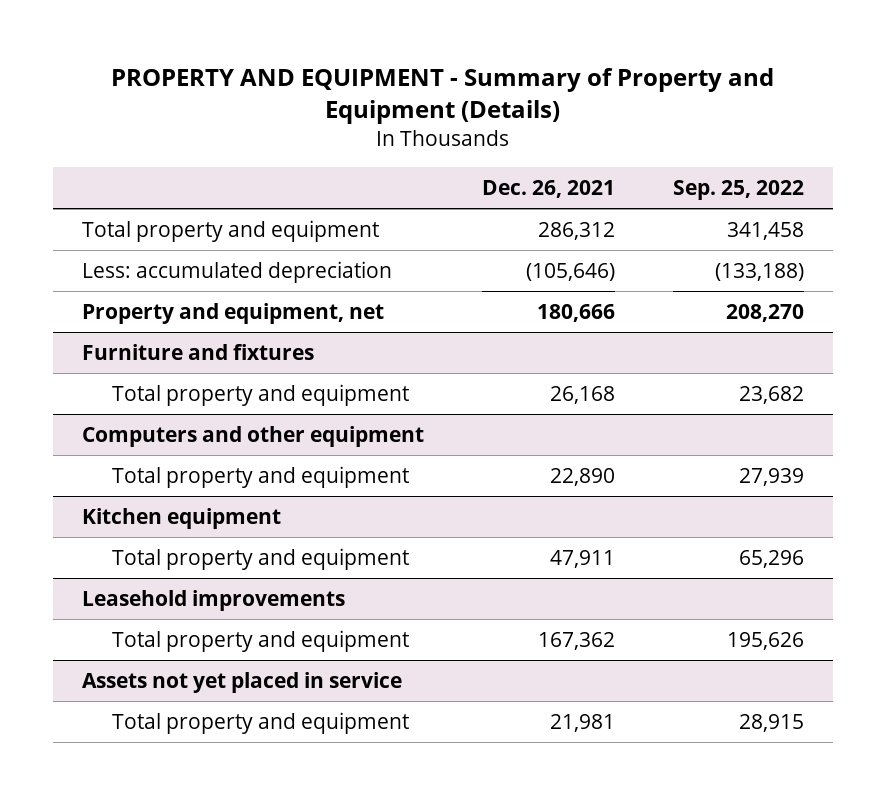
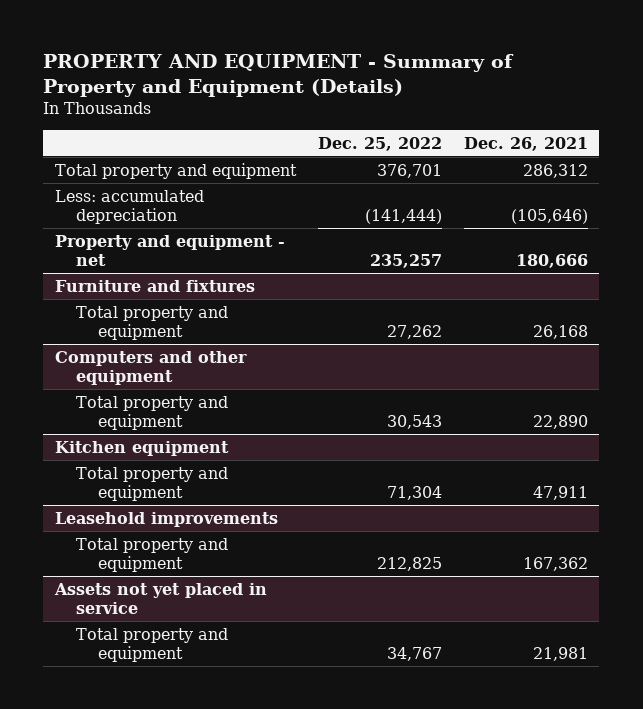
[672,180,804,201] Sep. 25, 2022 -> none
none -> [317,136,442,151] Dec. 25, 2022
[81,302,384,324] Property and equipment, net -> [54,234,285,267] Property and equipment - net

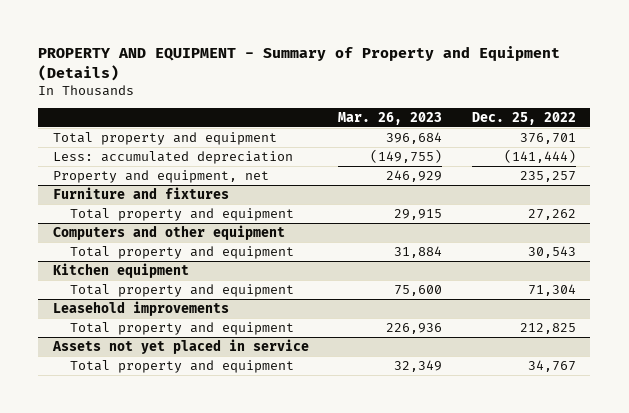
[464,136,589,151] Dec. 26, 2021 -> none
none -> [338,111,443,125] Mar. 26, 2023
[54,234,285,267] Property and equipment - net -> [52,170,269,184] Property and equipment, net

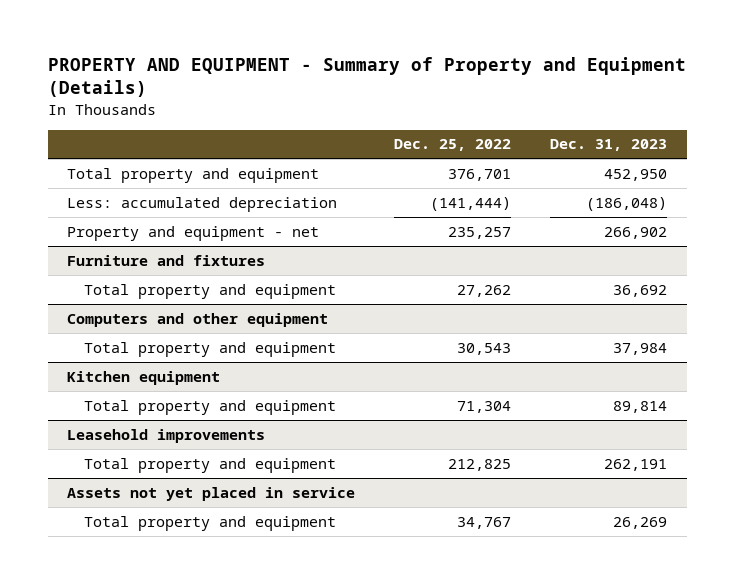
[338,111,443,125] Mar. 26, 2023 -> none
none -> [550,139,668,152] Dec. 31, 2023
[52,170,269,184] Property and equipment, net -> [67,225,320,241] Property and equipment - net

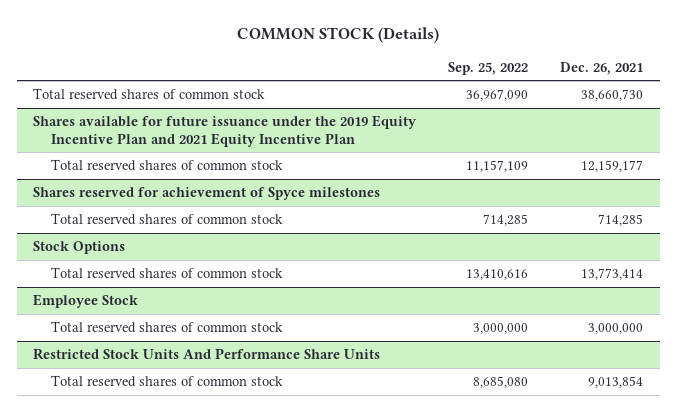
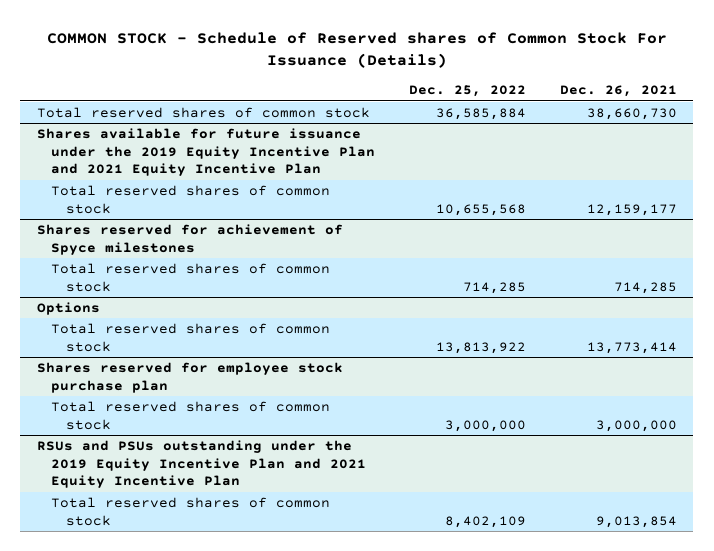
[237,27,440,44] COMMON STOCK (Details) -> [46,31,667,68] COMMON STOCK - Schedule of Reserved shares of Common Stock For Issuance (Details)
[448,61,529,75] Sep. 25, 2022 -> none
none -> [408,85,526,98] Dec. 25, 2022
[32,241,125,255] Stock Options -> [36,301,100,315] Options
[32,294,138,309] Employee Stock -> [36,361,343,393] Shares reserved for employee stock purchase plan
[32,348,380,361] Restricted Stock Units And Performance Share Units -> [36,439,367,489] RSUs and PSUs outstanding under the 2019 Equity Incentive Plan and 2021 Equity Incentive Plan

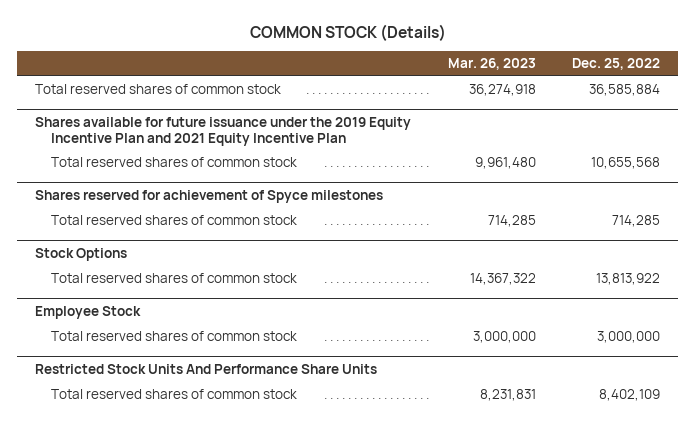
[46,31,667,68] COMMON STOCK - Schedule of Reserved shares of Common Stock For Issuance (Details) -> [249,23,446,41] COMMON STOCK (Details)
[559,85,677,98] Dec. 26, 2021 -> none
none -> [447,58,536,71] Mar. 26, 2023
[36,301,100,315] Options -> [35,248,128,262] Stock Options
[36,361,343,393] Shares reserved for employee stock purchase plan -> [35,306,142,320] Employee Stock
[36,439,367,489] RSUs and PSUs outstanding under the 2019 Equity Incentive Plan and 2021 Equity Incentive Plan -> [35,364,378,375] Restricted Stock Units And Performance Share Units

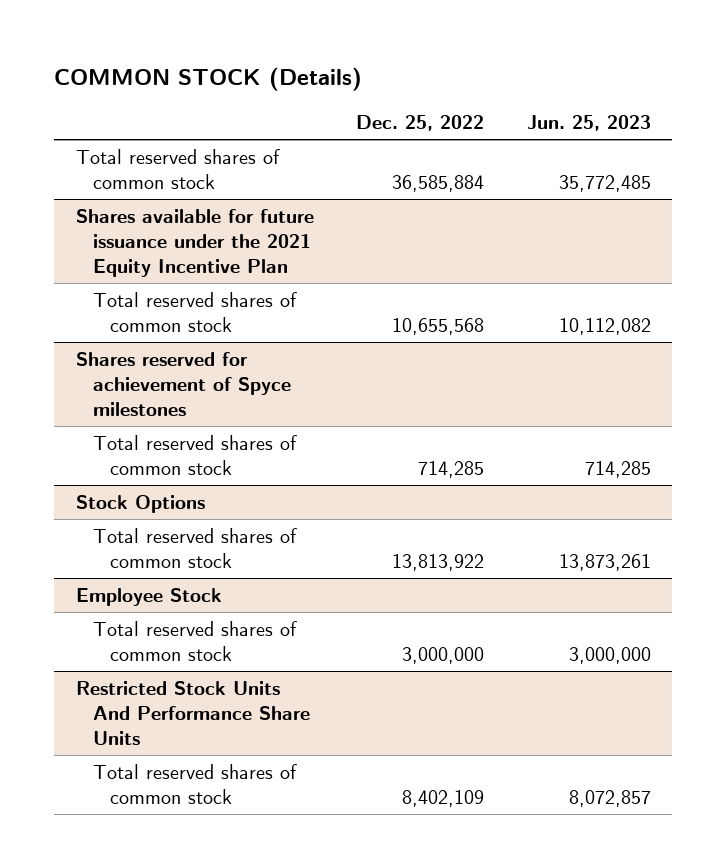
[447,58,536,71] Mar. 26, 2023 -> none
none -> [526,114,651,131] Jun. 25, 2023
[35,117,412,146] Shares available for future issuance under the 2019 Equity Incentive Plan and 2021 Equity Incentive Plan -> [75,208,314,277] Shares available for future issuance under the 2021 Equity Incentive Plan

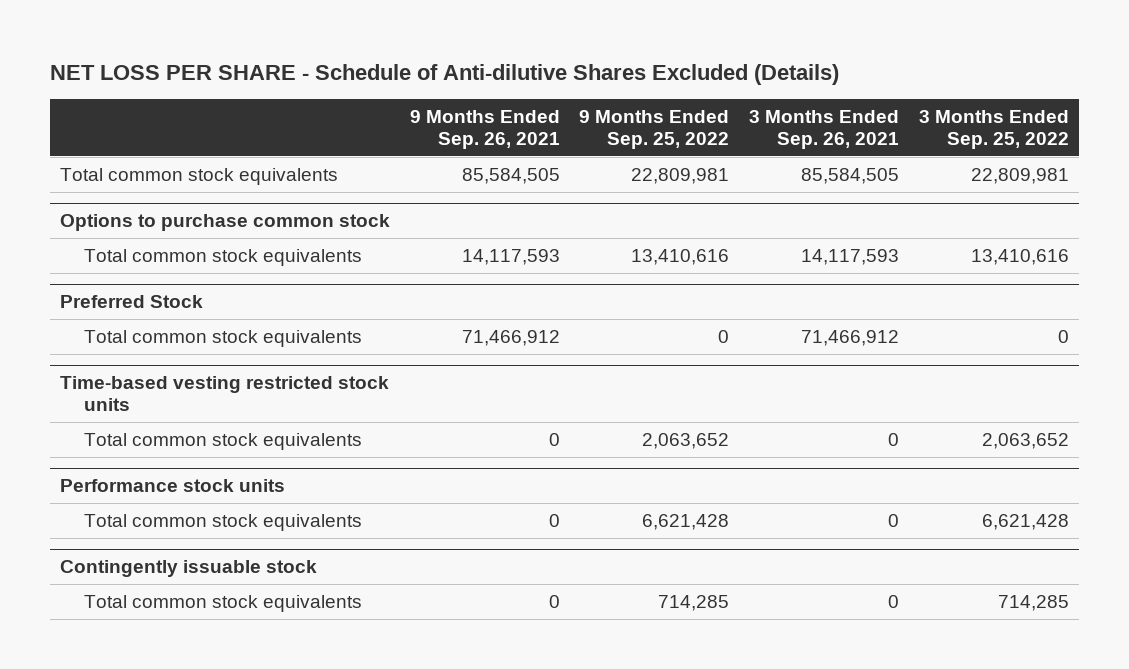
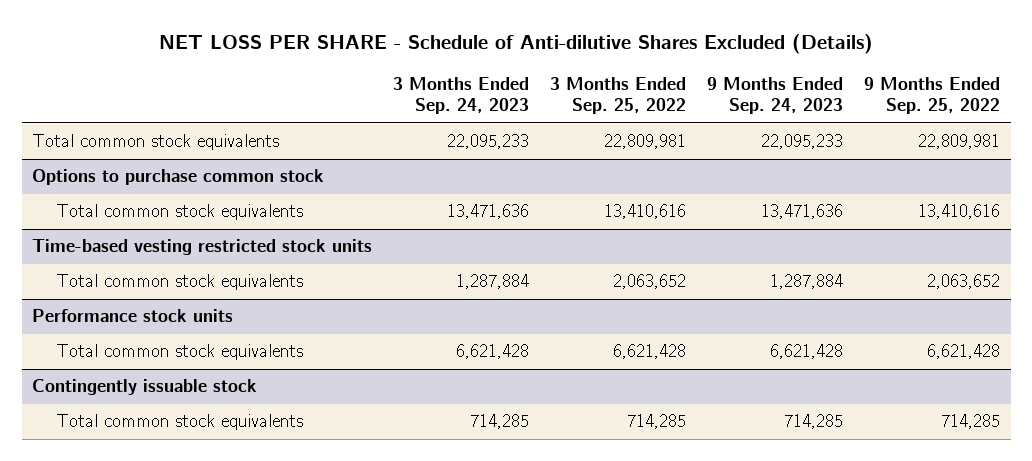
[409,109,560,149] 9 Months Ended Sep. 26, 2021 -> none
[749,109,900,149] 3 Months Ended Sep. 26, 2021 -> none
none -> [393,76,530,115] 3 Months Ended Sep. 24, 2023
none -> [707,76,844,115] 9 Months Ended Sep. 24, 2023
[60,295,204,309] Preferred Stock -> none
[84,330,363,348] Total common stock equivalents -> none

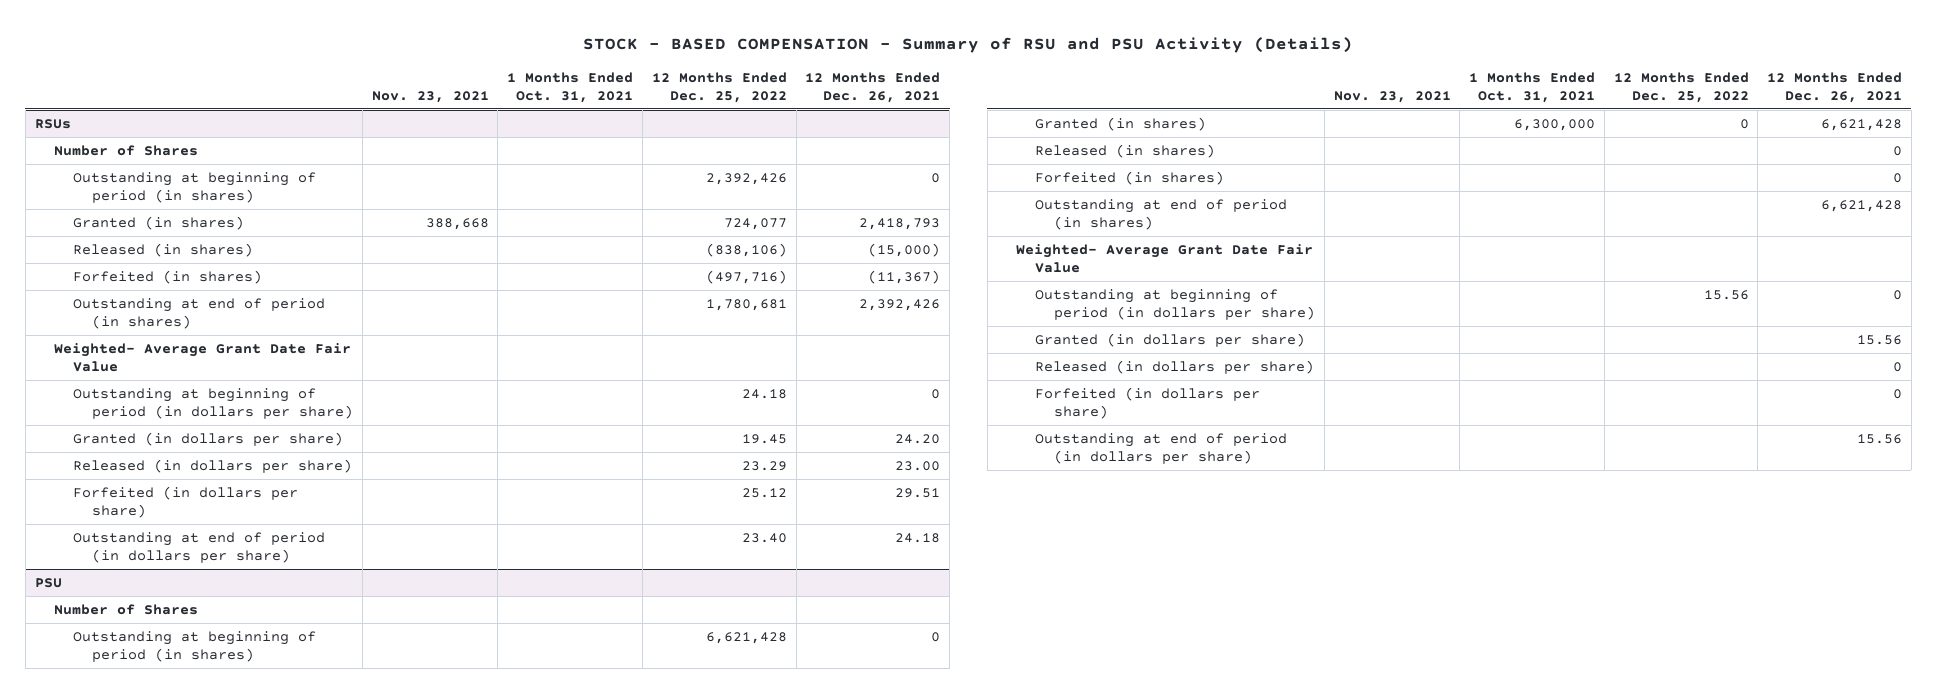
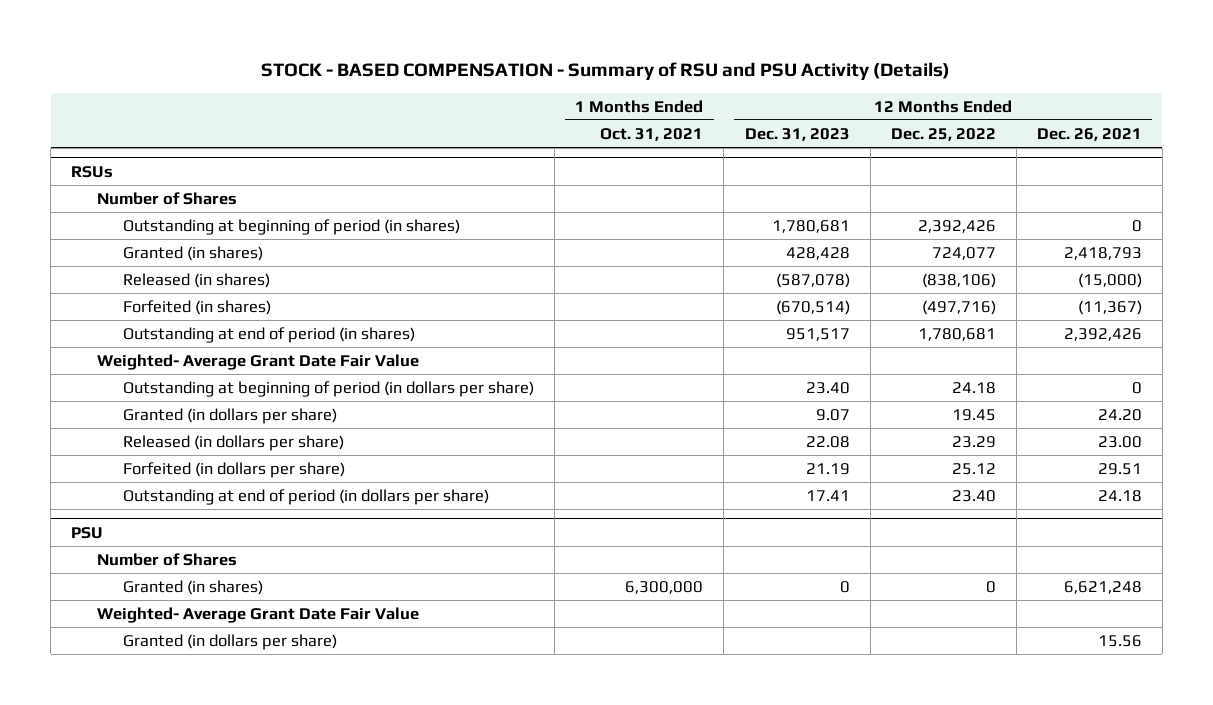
[371,90,489,103] Nov. 23, 2021 -> none
none -> [744,127,850,141] Dec. 31, 2023
[72,630,316,662] Outstanding at beginning of period (in shares) -> none
[1034,143,1215,158] Released (in shares) -> none
[1034,170,1224,185] Forfeited (in shares) -> none
[1034,198,1287,230] Outstanding at end of period (in shares) -> none
[1821,118,1903,131] 6,621,428 -> [1063,581,1142,595] 6,621,248
[1034,288,1315,320] Outstanding at beginning of period (in dollars per share) -> none
[1034,359,1314,374] Released (in dollars per share) -> none
[1034,386,1260,419] Forfeited (in dollars per share) -> none
[1034,432,1287,464] Outstanding at end of period (in dollars per share) -> none

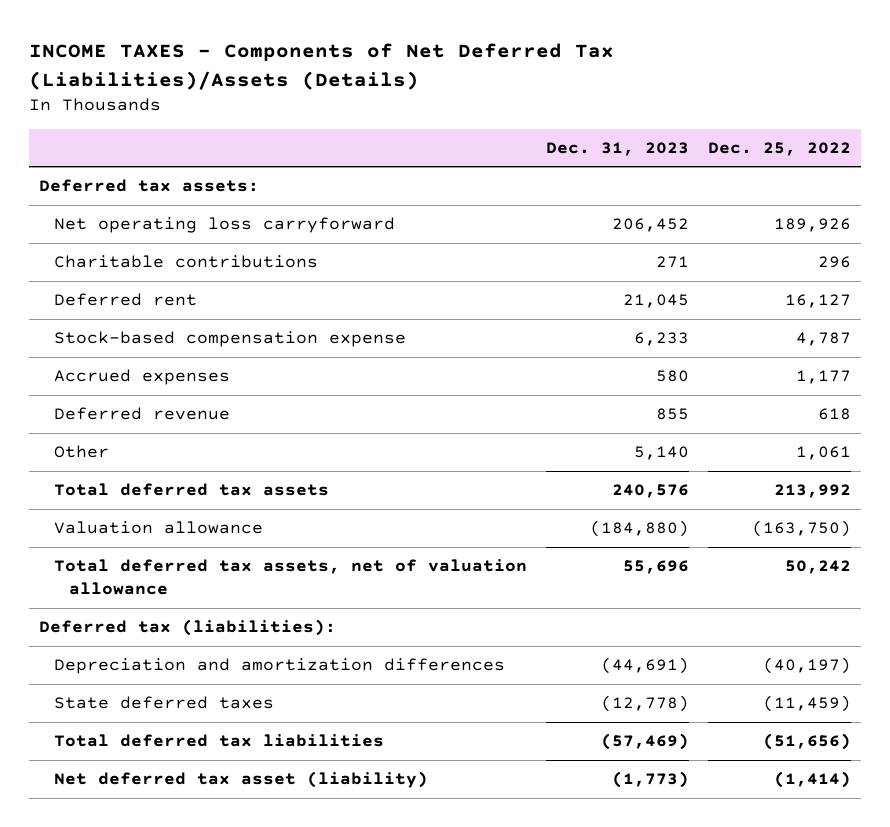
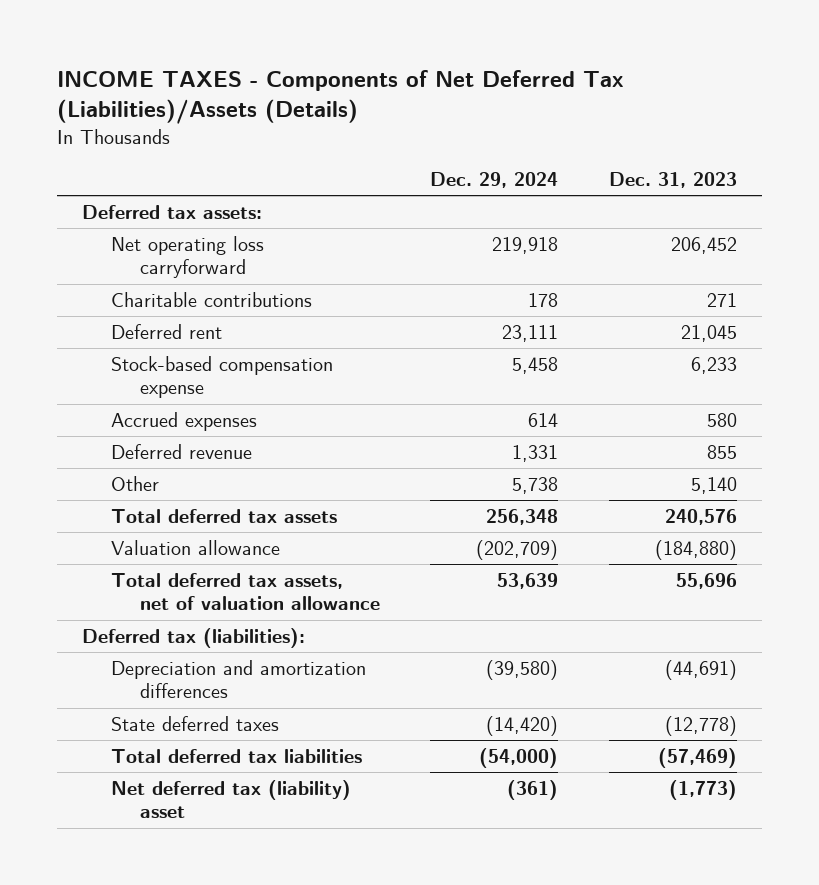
[708,141,852,156] Dec. 25, 2022 -> none
none -> [430,172,559,189] Dec. 29, 2024
[53,771,428,789] Net deferred tax asset (liability) -> [111,779,352,819] Net deferred tax (liability) asset

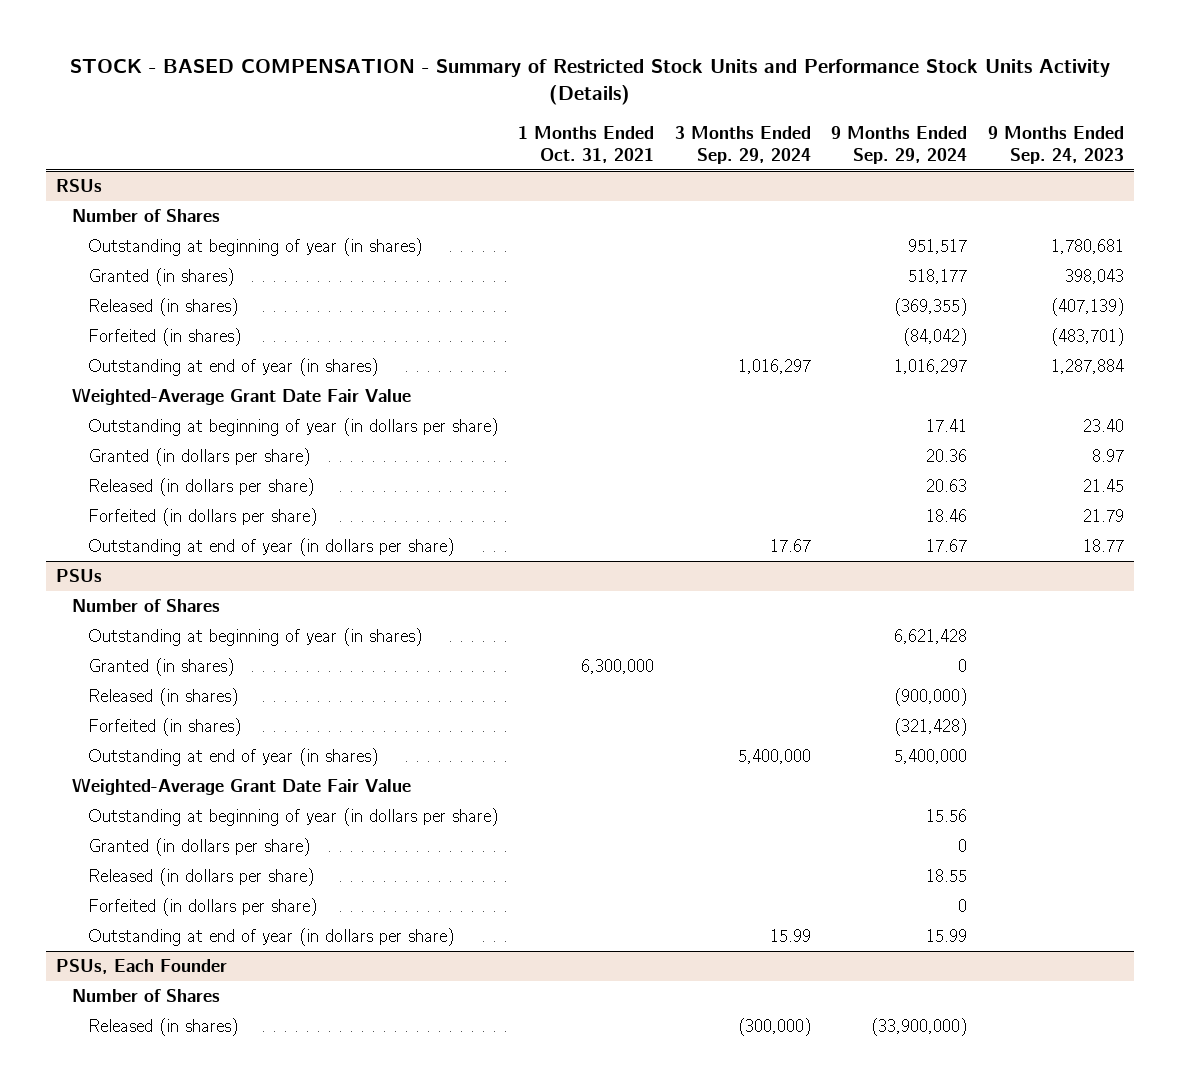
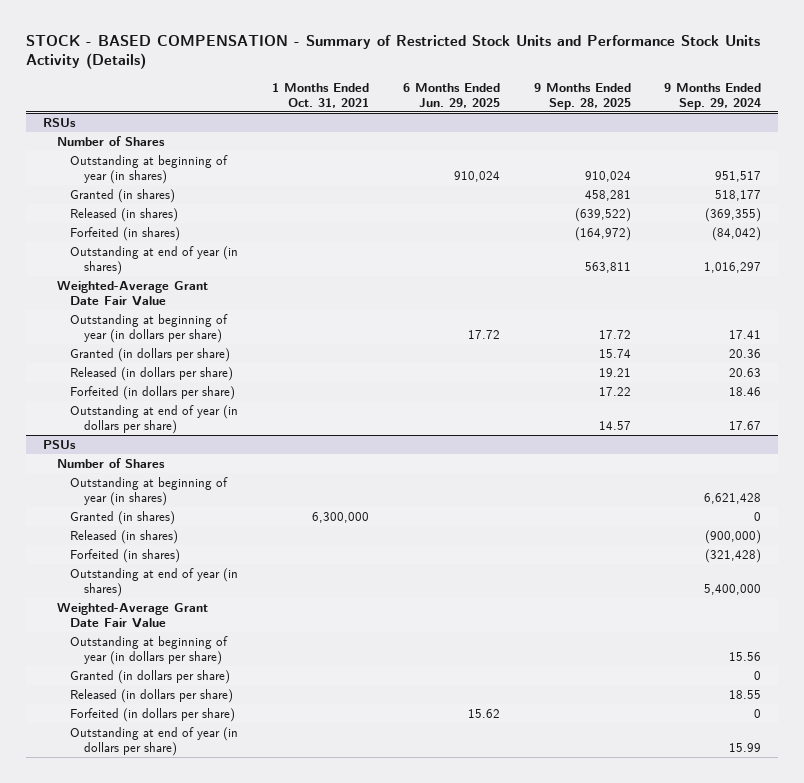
[674,126,811,164] 3 Months Ended Sep. 29, 2024 -> none
[987,126,1124,164] 9 Months Ended Sep. 24, 2023 -> none
none -> [402,83,500,108] 6 Months Ended Jun. 29, 2025
none -> [533,83,631,110] 9 Months Ended Sep. 28, 2025
[55,959,227,975] PSUs, Each Founder -> none
[71,989,220,1003] Number of Shares -> none
[87,1018,238,1037] Released (in shares) -> none

